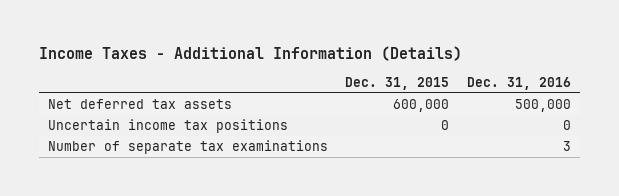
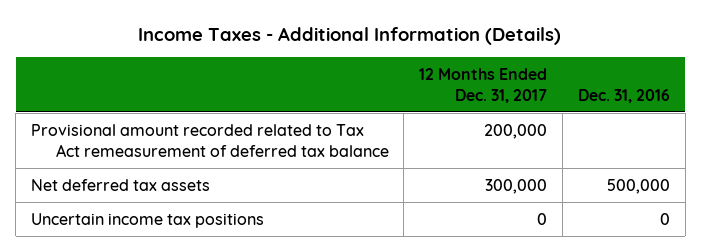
[345,76,450,90] Dec. 31, 2015 -> none
none -> [419,67,548,103] 12 Months Ended Dec. 31, 2017
none -> [31,123,389,157] Provisional amount recorded related to Tax Act remeasurement of deferred tax balance
[48,140,329,155] Number of separate tax examinations -> none

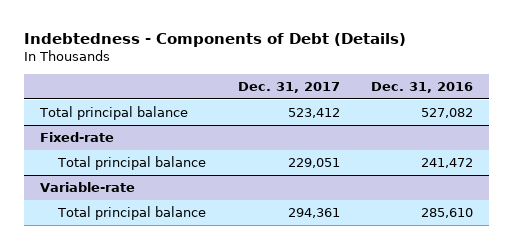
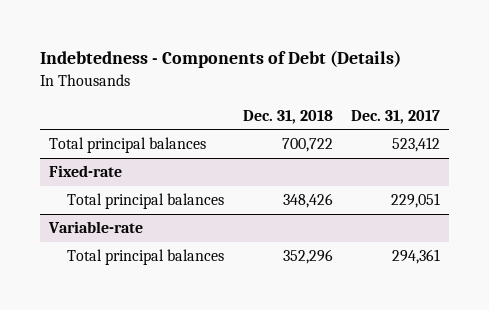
[371,82,474,94] Dec. 31, 2016 -> none
none -> [242,109,333,124] Dec. 31, 2018
[38,106,188,121] Total principal balance -> [49,137,207,154] Total principal balances
[57,156,207,171] Total principal balance -> [67,193,225,210] Total principal balances
[57,206,207,221] Total principal balance -> [67,249,225,266] Total principal balances

